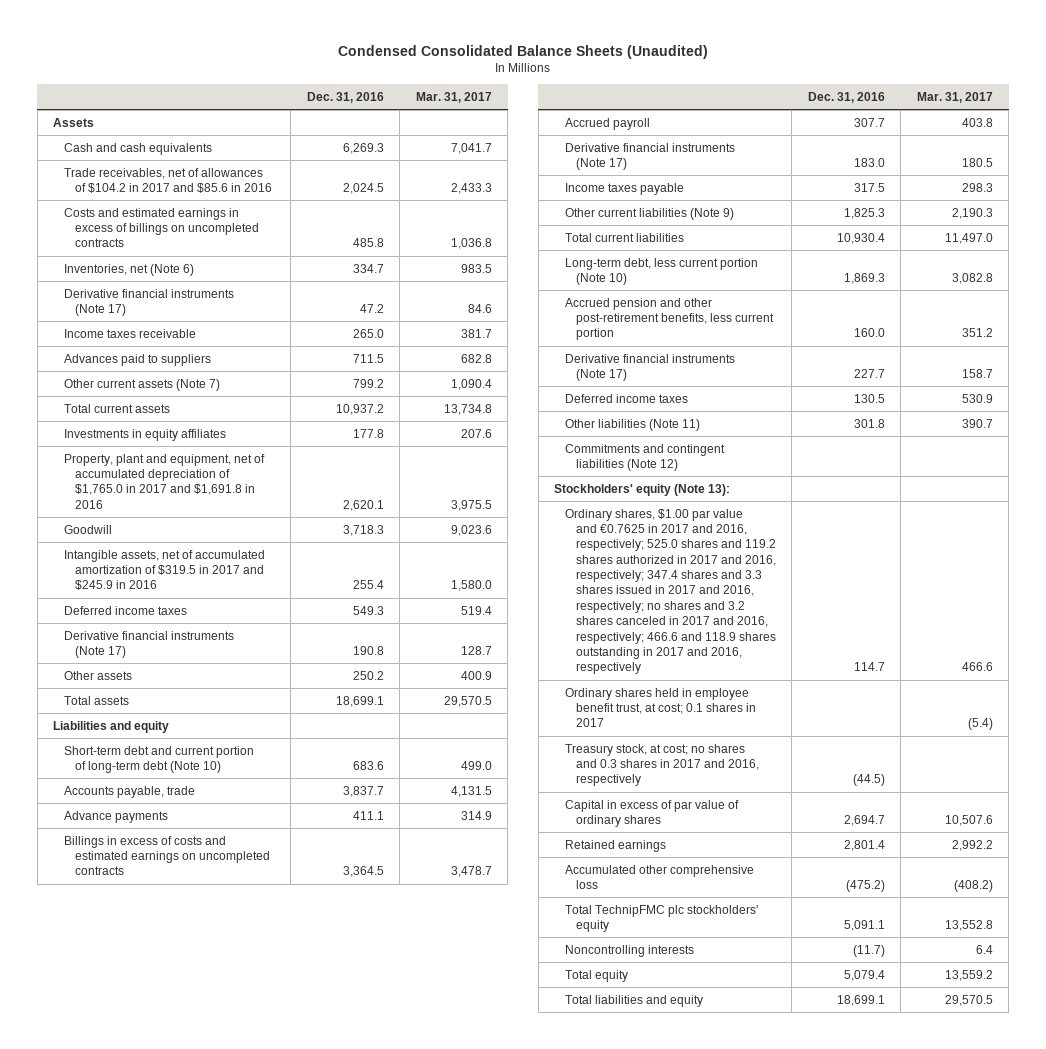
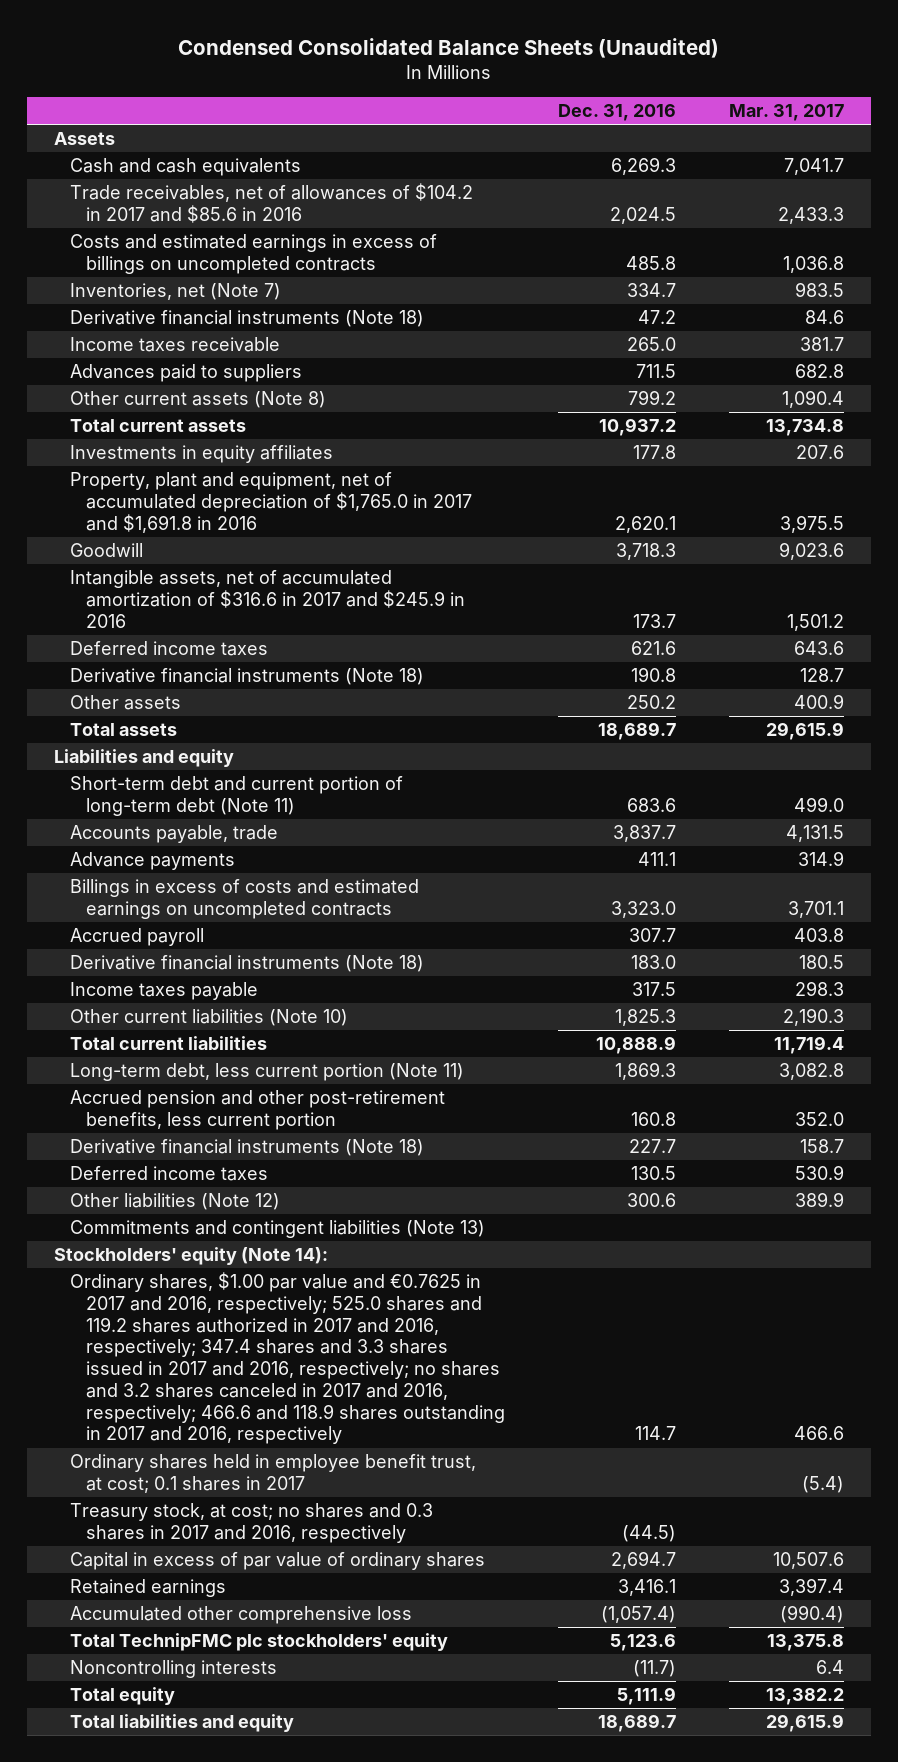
[64,263,195,276] Inventories, net (Note 6) -> [69,283,281,301] Inventories, net (Note 7)
[64,288,235,317] Derivative financial instruments (Note 17) -> [69,310,424,328] Derivative financial instruments (Note 18)
[64,378,221,391] Other current assets (Note 7) -> [69,391,326,409] Other current assets (Note 8)
[64,549,266,591] Intangible assets, net of accumulated amortization of $319.5 in 2017 and $245.9 in 2016 -> [69,570,466,628] Intangible assets, net of accumulated amortization of $316.6 in 2017 and $245.9 in 2016
[352,580,384,590] 255.4 -> [633,613,677,628] 173.7
[450,580,492,592] 1,580.0 -> [787,613,845,631] 1,501.2
[352,605,384,615] 549.3 -> [631,641,677,656] 621.6
[460,605,492,615] 519.4 -> [794,641,845,656] 643.6
[64,630,235,659] Derivative financial instruments (Note 17) -> [69,668,424,686] Derivative financial instruments (Note 18)
[335,695,384,707] 18,699.1 -> [598,722,677,741] 18,689.7
[443,695,492,707] 29,570.5 -> [766,722,845,741] 29,615.9
[64,745,255,774] Short-term debt and current portion of long-term debt (Note 10) -> [69,776,403,816] Short-term debt and current portion of long-term debt (Note 11)
[342,866,384,878] 3,364.5 -> [611,900,677,918] 3,323.0
[450,866,492,878] 3,478.7 -> [788,900,845,918] 3,701.1
[564,142,735,171] Derivative financial instruments (Note 17) -> [69,955,424,973] Derivative financial instruments (Note 18)
[564,207,734,220] Other current liabilities (Note 9) -> [69,1009,348,1027] Other current liabilities (Note 10)
[836,232,885,244] 10,930.4 -> [596,1036,677,1055] 10,888.9
[944,232,993,244] 11,497.0 -> [774,1036,845,1055] 11,719.4
[564,257,758,286] Long-term debt, less current portion (Note 10) -> [69,1063,464,1082] Long-term debt, less current portion (Note 11)
[853,328,885,338] 160.0 -> [631,1111,677,1126] 160.8
[961,328,993,338] 351.2 -> [795,1111,845,1126] 352.0
[564,353,735,382] Derivative financial instruments (Note 17) -> [69,1139,424,1157] Derivative financial instruments (Note 18)
[564,418,700,431] Other liabilities (Note 11) -> [69,1193,280,1211] Other liabilities (Note 12)
[853,418,885,428] 301.8 -> [627,1193,677,1208] 300.6
[961,418,993,428] 390.7 -> [795,1192,845,1208] 389.9
[564,443,725,472] Commitments and contingent liabilities (Note 12) -> [69,1220,485,1239] Commitments and contingent liabilities (Note 13)
[554,483,731,496] Stockholders' equity (Note 13): -> [53,1247,328,1266] Stockholders' equity (Note 14):
[843,839,885,851] 2,801.4 -> [618,1579,677,1597] 3,416.1
[951,839,993,851] 2,992.2 -> [779,1578,845,1597] 3,397.4
[845,880,885,893] (475.2) -> [601,1606,677,1624] (1,057.4)
[953,880,993,893] (408.2) -> [780,1605,845,1624] (990.4)
[843,920,885,932] 5,091.1 -> [610,1634,677,1652] 5,123.6
[944,920,993,932] 13,552.8 -> [767,1634,845,1652] 13,375.8
[843,969,885,981] 5,079.4 -> [617,1687,677,1706] 5,111.9
[944,969,993,981] 13,559.2 -> [766,1688,845,1706] 13,382.2
[836,994,885,1006] 18,699.1 -> [598,1714,677,1733] 18,689.7
[944,994,993,1006] 29,570.5 -> [766,1714,845,1733] 29,615.9

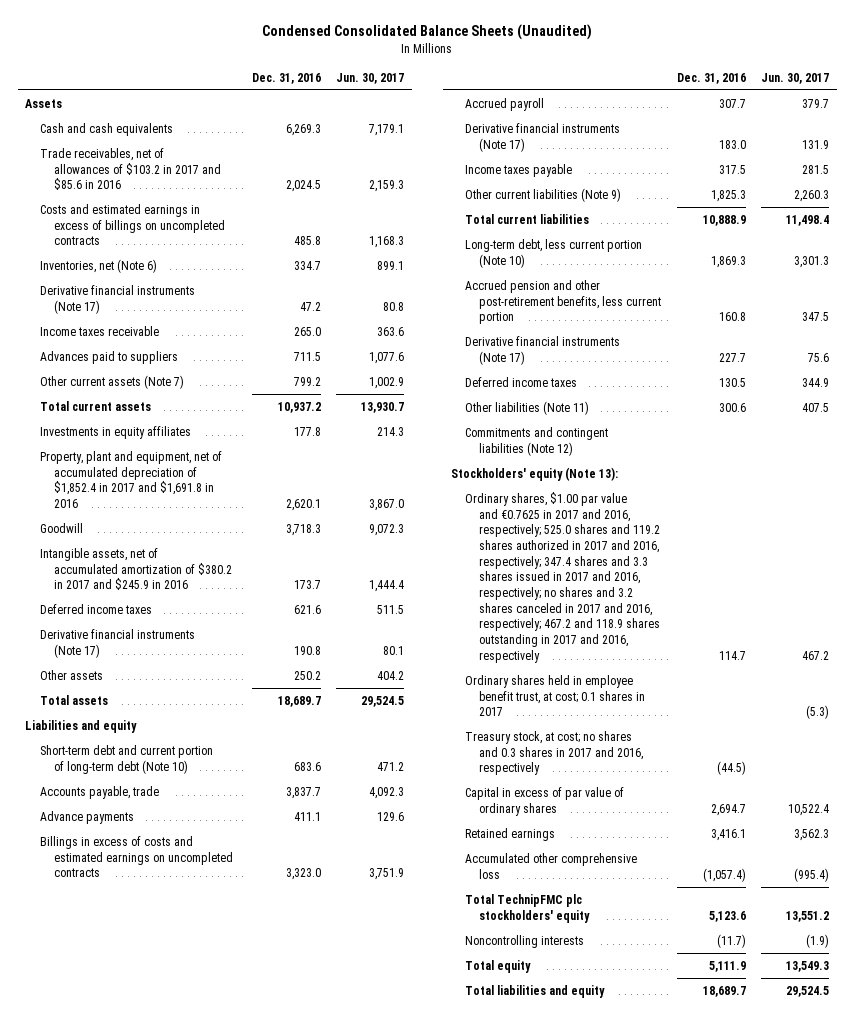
[729,103,845,121] Mar. 31, 2017 -> none
none -> [336,72,405,84] Jun. 30, 2017
[69,183,473,223] Trade receivables, net of allowances of $104.2 in 2017 and $85.6 in 2016 -> [39,147,221,191] Trade receivables, net of allowances of $103.2 in 2017 and $85.6 in 2016
[69,283,281,301] Inventories, net (Note 7) -> [39,258,157,273] Inventories, net (Note 6)
[69,310,424,328] Derivative financial instruments (Note 18) -> [39,284,195,314] Derivative financial instruments (Note 17)
[69,391,326,409] Other current assets (Note 8) -> [39,374,184,389] Other current assets (Note 7)
[69,472,473,533] Property, plant and equipment, net of accumulated depreciation of $1,765.0 in 2017 and $1,691.8 in 2016 -> [39,450,222,508] Property, plant and equipment, net of accumulated depreciation of $1,852.4 in 2017 and $1,691.8 in 2016
[69,570,466,628] Intangible assets, net of accumulated amortization of $316.6 in 2017 and $245.9 in 2016 -> [39,547,232,591] Intangible assets, net of accumulated amortization of $380.2 in 2017 and $245.9 in 2016
[69,668,424,686] Derivative financial instruments (Note 18) -> [39,628,195,658] Derivative financial instruments (Note 17)
[69,776,403,816] Short-term debt and current portion of long-term debt (Note 11) -> [39,744,213,774] Short-term debt and current portion of long-term debt (Note 10)
[69,955,424,973] Derivative financial instruments (Note 18) -> [464,122,620,152] Derivative financial instruments (Note 17)
[69,1009,348,1027] Other current liabilities (Note 10) -> [464,187,621,202] Other current liabilities (Note 9)
[69,1063,464,1082] Long-term debt, less current portion (Note 11) -> [464,238,642,268] Long-term debt, less current portion (Note 10)
[69,1139,424,1157] Derivative financial instruments (Note 18) -> [464,335,620,365] Derivative financial instruments (Note 17)
[69,1193,280,1211] Other liabilities (Note 12) -> [464,400,589,415] Other liabilities (Note 11)
[69,1220,485,1239] Commitments and contingent liabilities (Note 13) -> [464,426,608,456] Commitments and contingent liabilities (Note 12)
[53,1247,328,1266] Stockholders' equity (Note 14): -> [450,466,618,481] Stockholders' equity (Note 13):
[69,1272,506,1445] Ordinary shares, $1.00 par value and €0.7625 in 2017 and 2016, respectively; 525.0 shares and 119.2 shares authorized in 2017 and 2016, respectively; 347.4 shares and 3.3 shares issued in 2017 and 2016, respectively; no shares and 3.2 shares canceled in 2017 and 2016, respectively; 466.6 and 118.9 shares outstanding in 2017 and 2016, respectively -> [464,491,660,663] Ordinary shares, $1.00 par value and €0.7625 in 2017 and 2016, respectively; 525.0 shares and 119.2 shares authorized in 2017 and 2016, respectively; 347.4 shares and 3.3 shares issued in 2017 and 2016, respectively; no shares and 3.2 shares canceled in 2017 and 2016, respectively; 467.2 and 118.9 shares outstanding in 2017 and 2016, respectively

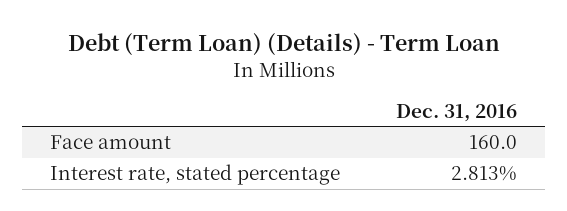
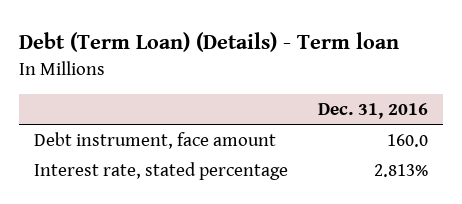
[67,33,500,57] Debt (Term Loan) (Details) - Term Loan -> [19,31,400,52] Debt (Term Loan) (Details) - Term loan
[50,135,172,150] Face amount -> [34,131,277,149] Debt instrument, face amount

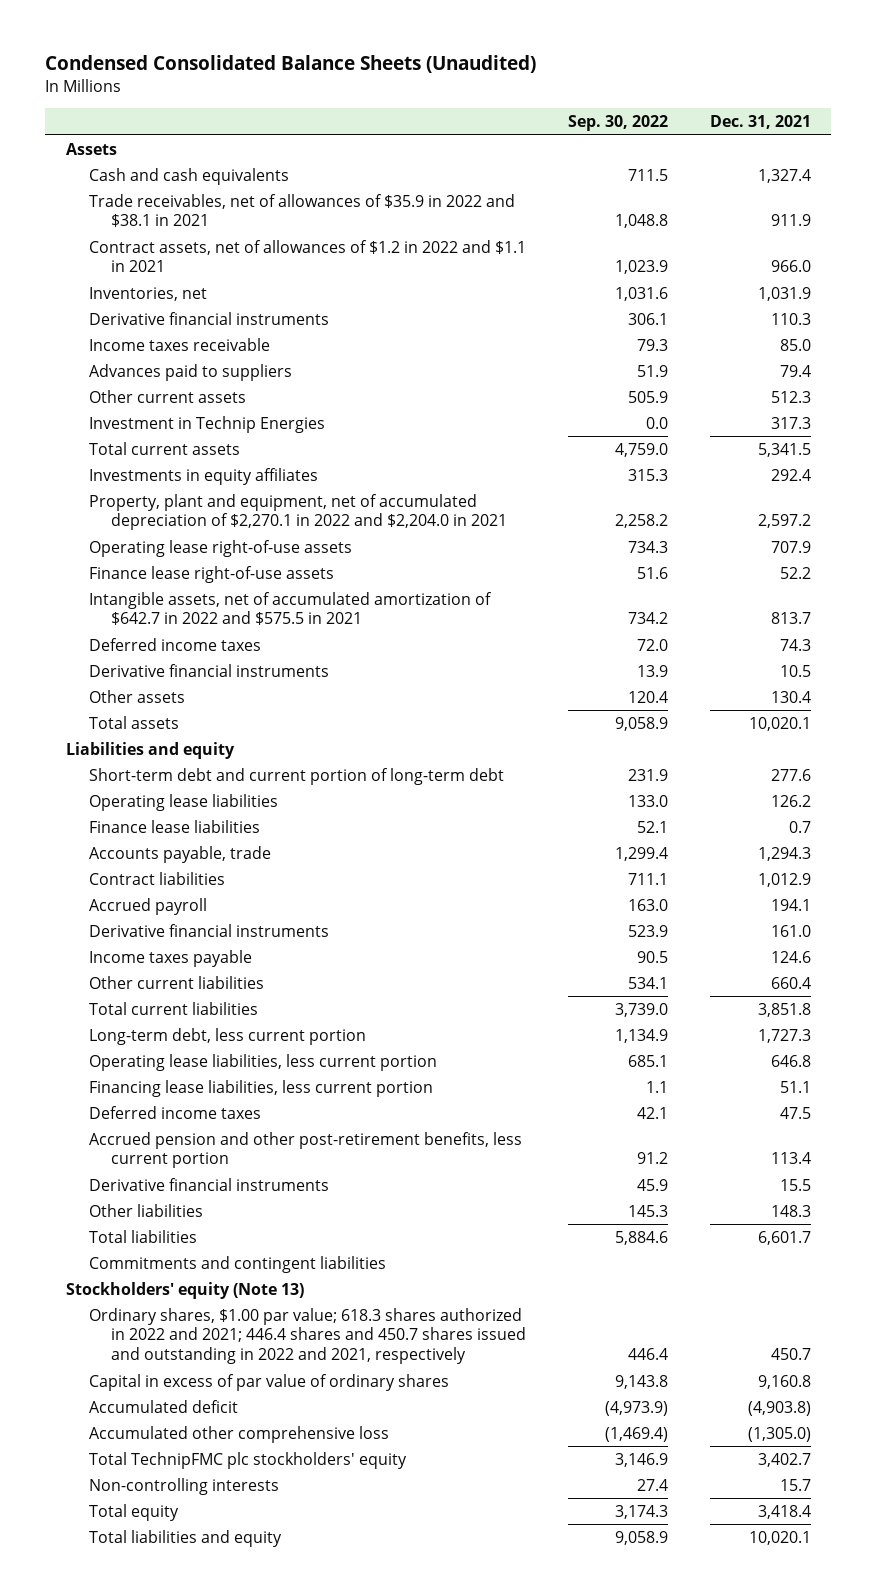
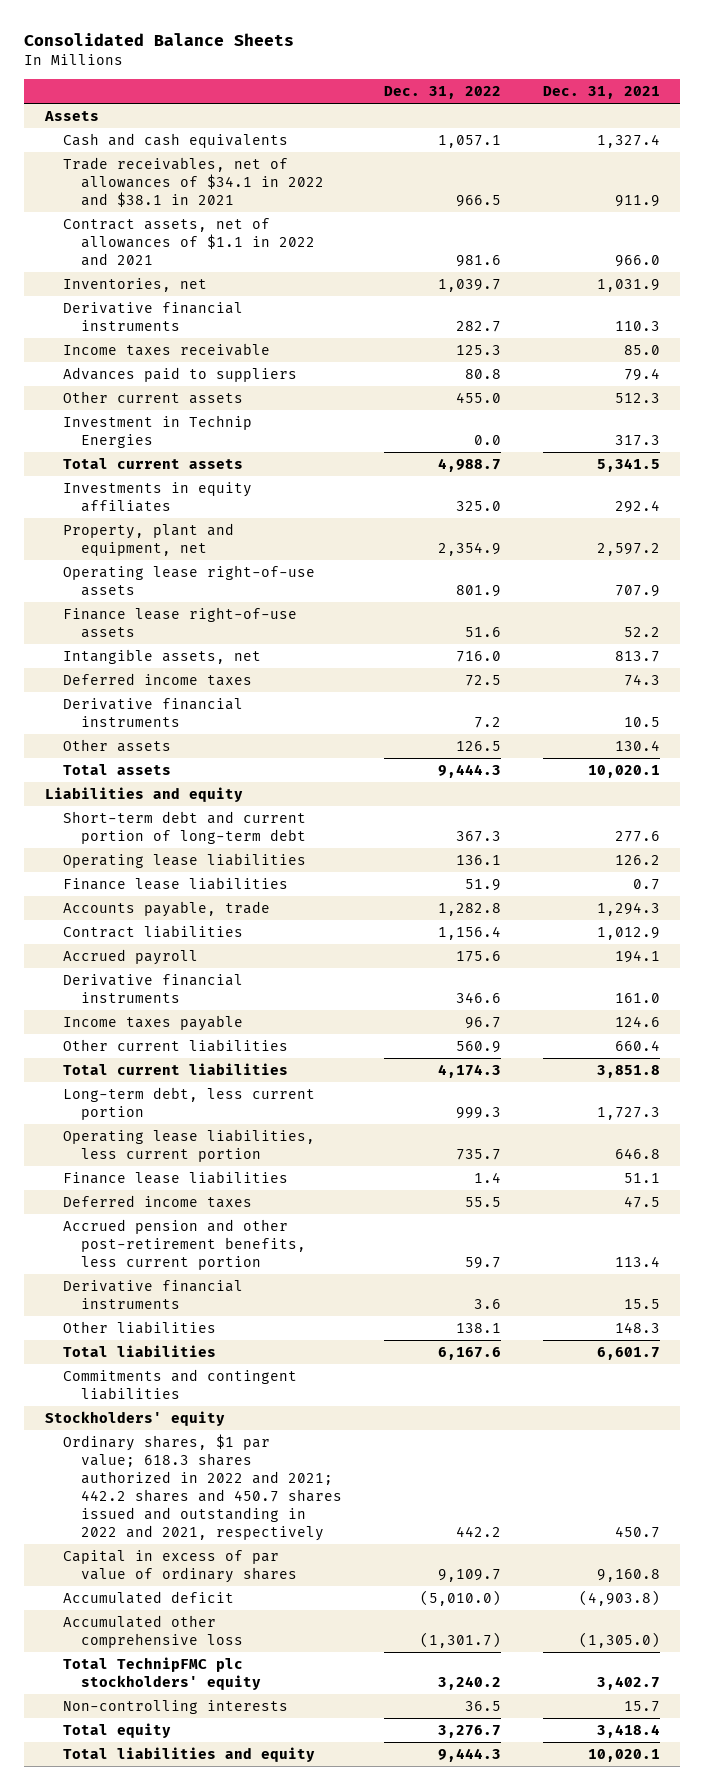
[45,55,537,74] Condensed Consolidated Balance Sheets (Unaudited) -> [24,33,295,47] Consolidated Balance Sheets
[567,115,668,132] Sep. 30, 2022 -> none
none -> [383,86,501,100] Dec. 31, 2022
[88,193,515,228] Trade receivables, net of allowances of $35.9 in 2022 and $38.1 in 2021 -> [63,156,324,207] Trade receivables, net of allowances of $34.1 in 2022 and $38.1 in 2021
[88,239,526,273] Contract assets, net of allowances of $1.2 in 2022 and $1.1 in 2021 -> [63,217,315,266] Contract assets, net of allowances of $1.1 in 2022 and 2021
[88,493,507,531] Property, plant and equipment, net of accumulated depreciation of $2,270.1 in 2022 and $2,204.0 in 2021 -> [63,522,235,556] Property, plant and equipment, net
[88,591,492,626] Intangible assets, net of accumulated amortization of $642.7 in 2022 and $575.5 in 2021 -> [63,648,262,664] Intangible assets, net
[88,1079,433,1097] Financing lease liabilities, less current portion -> [63,1170,289,1184] Finance lease liabilities
[66,1281,305,1299] Stockholders' equity (Note 13) -> [45,1410,226,1426] Stockholders' equity
[88,1307,526,1365] Ordinary shares, $1.00 par value; 618.3 shares authorized in 2022 and 2021; 446.4 shares and 450.7 shares issued and outstanding in 2022 and 2021, respectively -> [63,1433,342,1541] Ordinary shares, $1 par value; 618.3 shares authorized in 2022 and 2021; 442.2 shares and 450.7 shares issued and outstanding in 2022 and 2021, respectively

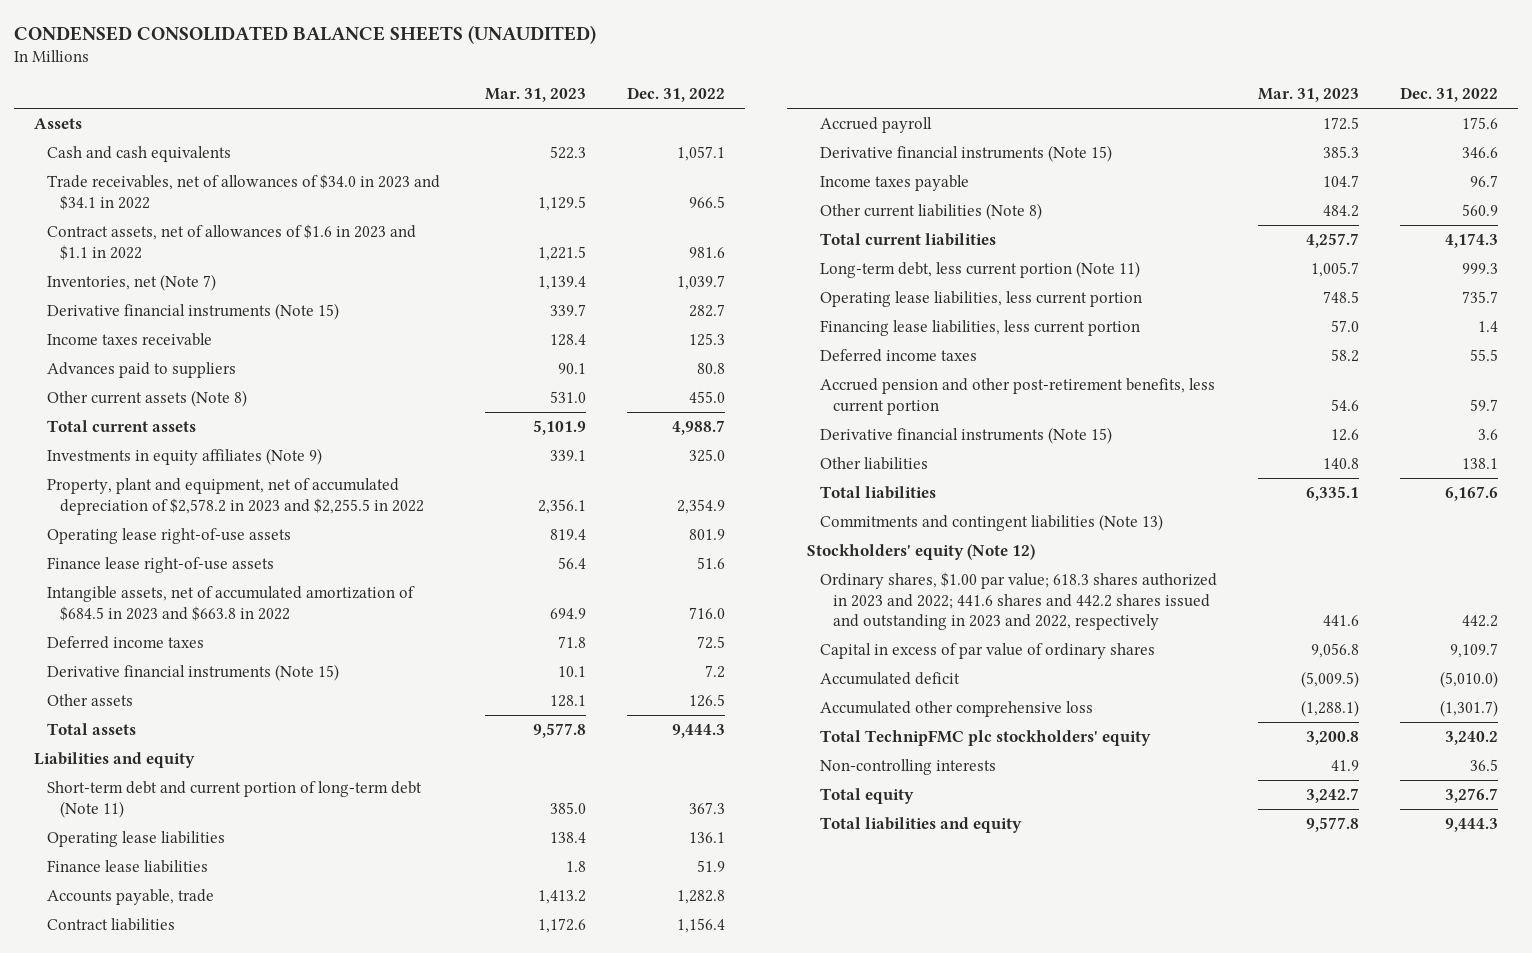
[24,33,295,47] Consolidated Balance Sheets -> [13,24,596,44] CONDENSED CONSOLIDATED BALANCE SHEETS (UNAUDITED)
[542,86,660,100] Dec. 31, 2021 -> none
none -> [484,88,586,103] Mar. 31, 2023
[63,156,324,207] Trade receivables, net of allowances of $34.1 in 2022 and $38.1 in 2021 -> [46,174,440,210] Trade receivables, net of allowances of $34.0 in 2023 and $34.1 in 2022
[63,217,315,266] Contract assets, net of allowances of $1.1 in 2022 and 2021 -> [46,224,416,260] Contract assets, net of allowances of $1.6 in 2023 and $1.1 in 2022
[63,277,208,292] Inventories, net -> [46,274,216,292] Inventories, net (Note 7)
[63,301,244,331] Derivative financial instruments -> [46,303,339,321] Derivative financial instruments (Note 15)
[63,414,253,448] Investment in Technip Energies -> none
[63,390,244,404] Other current assets -> [46,390,247,408] Other current assets (Note 8)
[63,481,253,512] Investments in equity affiliates -> [46,448,322,466] Investments in equity affiliates (Note 9)
[63,522,235,556] Property, plant and equipment, net -> [46,478,424,515] Property, plant and equipment, net of accumulated depreciation of $2,578.2 in 2023 and $2,255.5 in 2022
[63,648,262,664] Intangible assets, net -> [46,586,415,621] Intangible assets, net of accumulated amortization of $684.5 in 2023 and $663.8 in 2022
[63,697,244,727] Derivative financial instruments -> [46,664,339,682] Derivative financial instruments (Note 15)
[63,810,307,844] Short-term debt and current portion of long-term debt -> [46,781,422,818] Short-term debt and current portion of long-term debt (Note 11)
[63,973,244,1003] Derivative financial instruments -> [819,145,1112,163] Derivative financial instruments (Note 15)
[63,1038,289,1052] Other current liabilities -> [819,203,1042,221] Other current liabilities (Note 8)
[63,1086,316,1120] Long-term debt, less current portion -> [819,261,1140,279] Long-term debt, less current portion (Note 11)
[63,1170,289,1184] Finance lease liabilities -> [819,320,1140,337] Financing lease liabilities, less current portion
[63,1279,244,1309] Derivative financial instruments -> [819,427,1112,445] Derivative financial instruments (Note 15)
[63,1368,298,1400] Commitments and contingent liabilities -> [819,514,1163,532] Commitments and contingent liabilities (Note 13)
[45,1410,226,1426] Stockholders' equity -> [807,544,1036,561] Stockholders' equity (Note 12)
[63,1433,342,1541] Ordinary shares, $1 par value; 618.3 shares authorized in 2022 and 2021; 442.2 shares and 450.7 shares issued and outstanding in 2022 and 2021, respectively -> [819,572,1217,631] Ordinary shares, $1.00 par value; 618.3 shares authorized in 2023 and 2022; 441.6 shares and 442.2 shares issued and outstanding in 2023 and 2022, respectively

